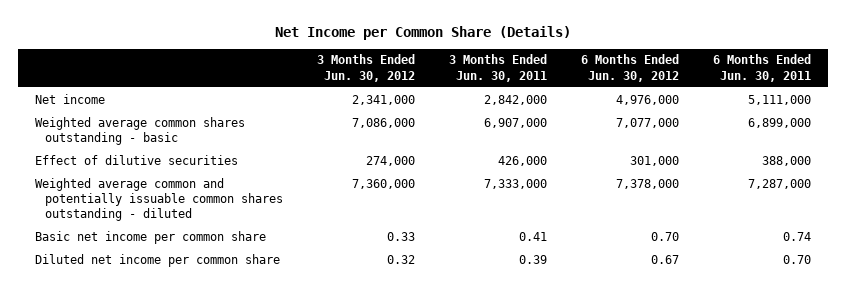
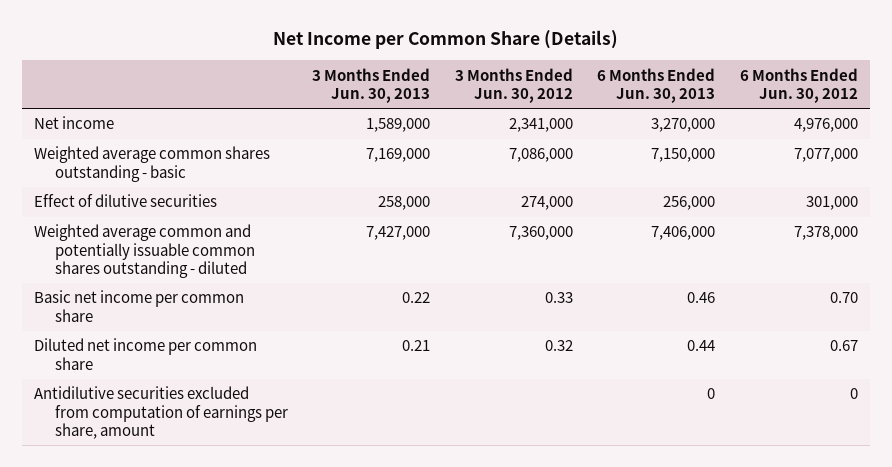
[448,54,547,82] 3 Months Ended Jun. 30, 2011 -> none
[713,54,812,82] 6 Months Ended Jun. 30, 2011 -> none
none -> [312,67,431,103] 3 Months Ended Jun. 30, 2013
none -> [597,67,716,103] 6 Months Ended Jun. 30, 2013
none -> [34,386,288,439] Antidilutive securities excluded from computation of earnings per share, amount

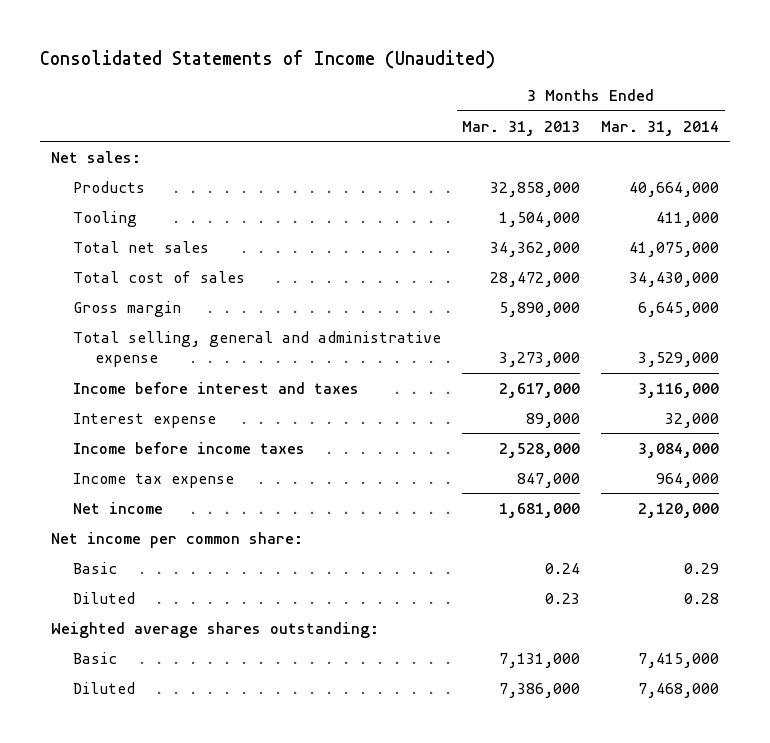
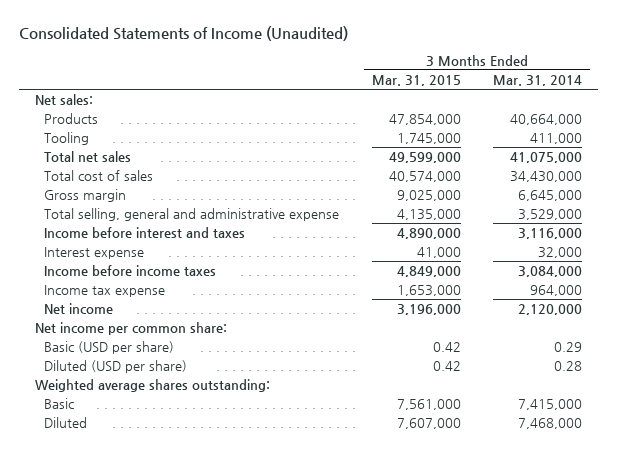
[462,120,581,136] Mar. 31, 2013 -> none
none -> [371,74,461,86] Mar. 31, 2015
[72,561,117,574] Basic -> [44,340,175,354] Basic (USD per share)
[72,591,135,604] Diluted -> [44,359,188,373] Diluted (USD per share)

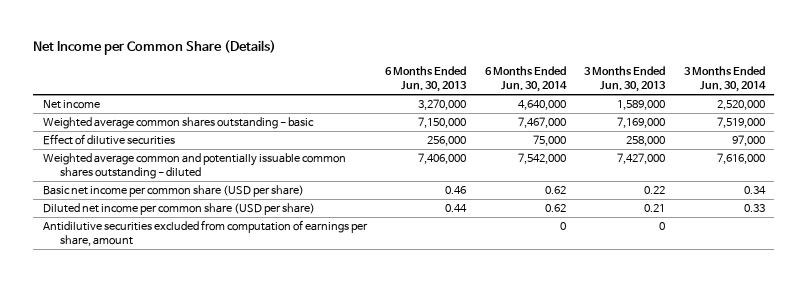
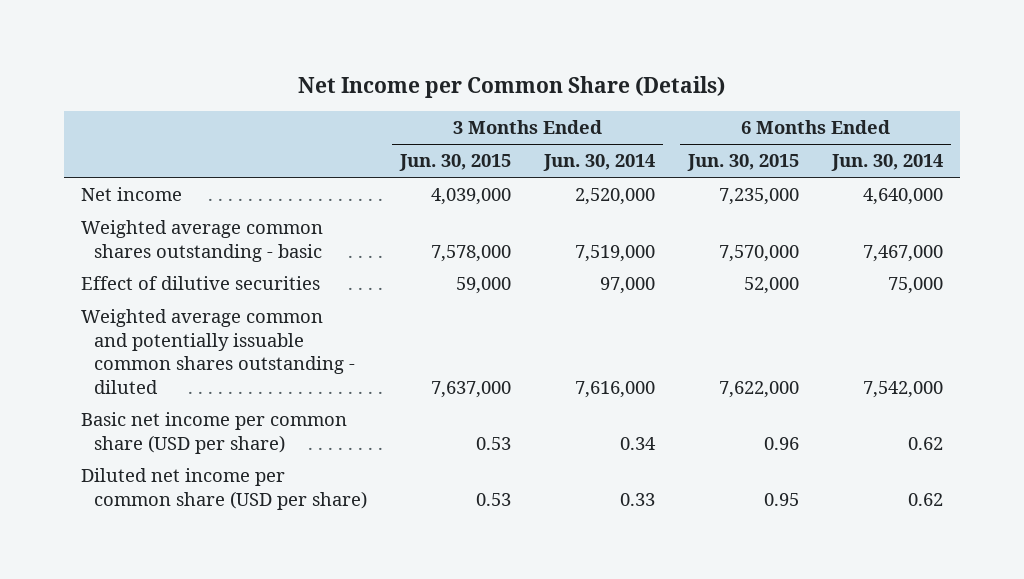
[385,65,468,93] 6 Months Ended Jun. 30, 2013 -> none
[584,65,667,93] 3 Months Ended Jun. 30, 2013 -> none
none -> [398,154,511,172] Jun. 30, 2015
none -> [687,154,800,172] Jun. 30, 2015
[42,219,368,247] Antidilutive securities excluded from computation of earnings per share, amount -> none

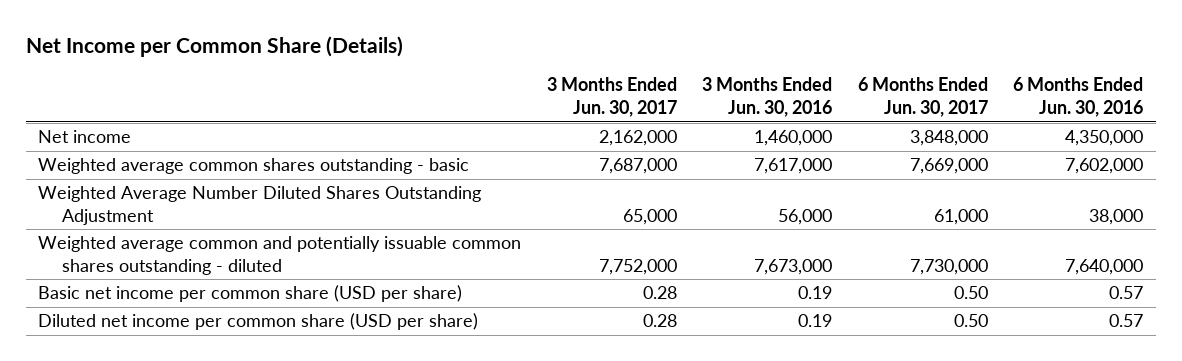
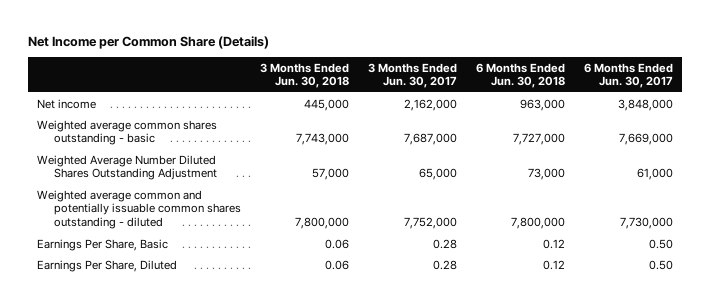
[702,77,833,117] 3 Months Ended Jun. 30, 2016 -> none
[1013,77,1144,117] 6 Months Ended Jun. 30, 2016 -> none
none -> [260,62,350,89] 3 Months Ended Jun. 30, 2018
none -> [475,62,565,89] 6 Months Ended Jun. 30, 2018
[38,285,463,303] Basic net income per common share (USD per share) -> [37,238,169,251] Earnings Per Share, Basic
[38,313,479,331] Diluted net income per common share (USD per share) -> [37,259,178,272] Earnings Per Share, Diluted

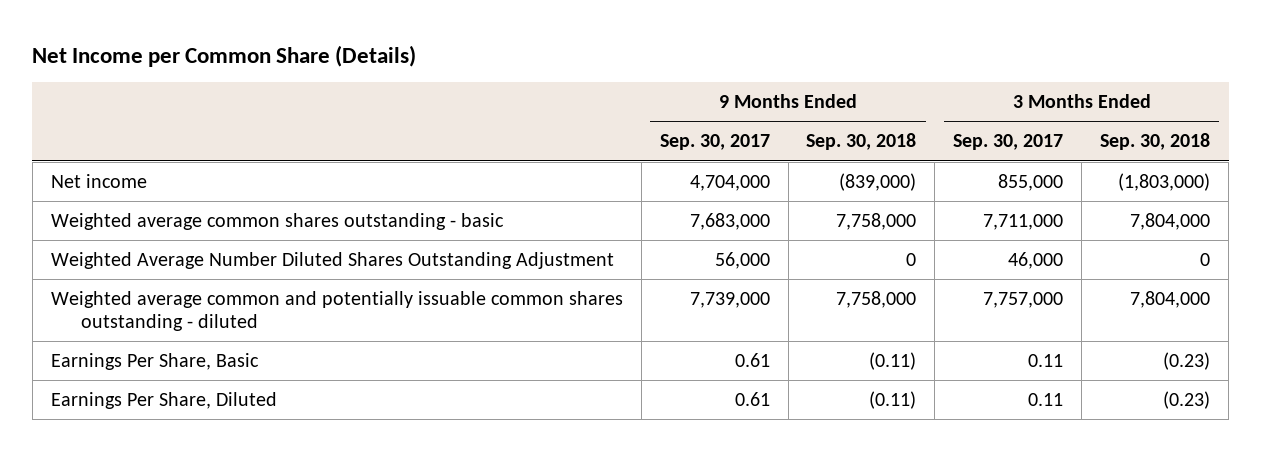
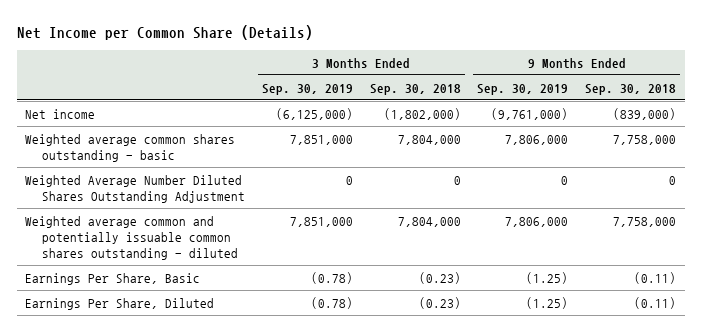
[659,134,770,151] Sep. 30, 2017 -> none
[953,134,1064,151] Sep. 30, 2017 -> none
none -> [261,83,353,95] Sep. 30, 2019
none -> [477,83,569,95] Sep. 30, 2019
[1118,172,1211,191] (1,803,000) -> [383,107,461,120] (1,802,000)

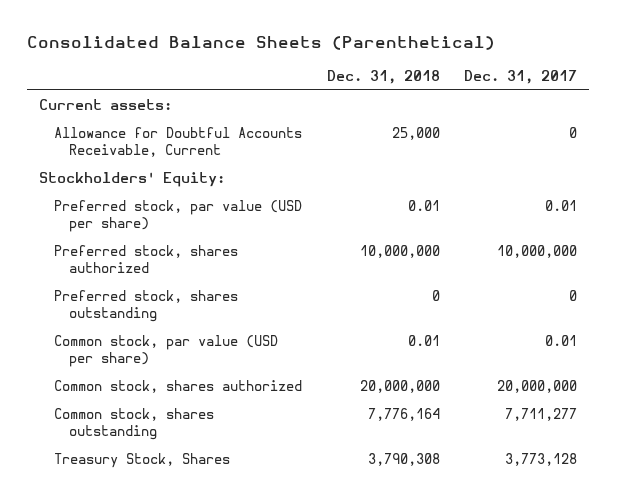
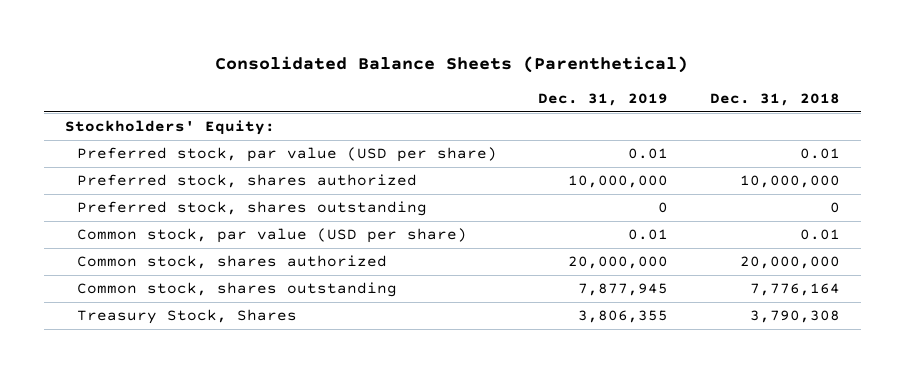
[464,70,578,85] Dec. 31, 2017 -> none
none -> [538,93,669,107] Dec. 31, 2019
[39,99,173,111] Current assets: -> none
[54,127,303,158] Allowance for Doubtful Accounts Receivable, Current -> none

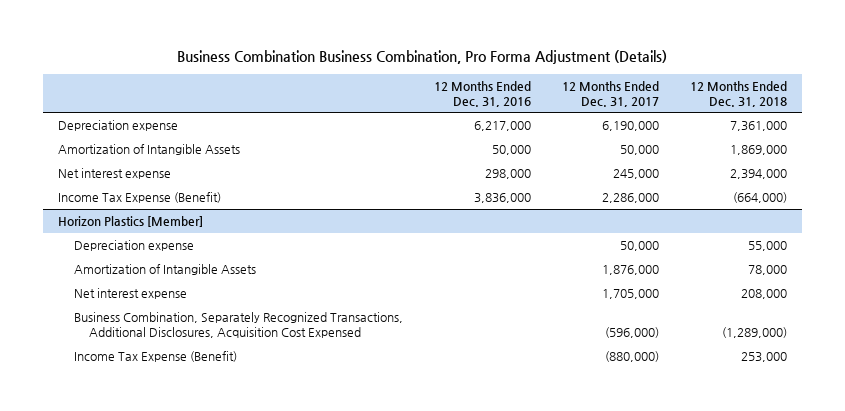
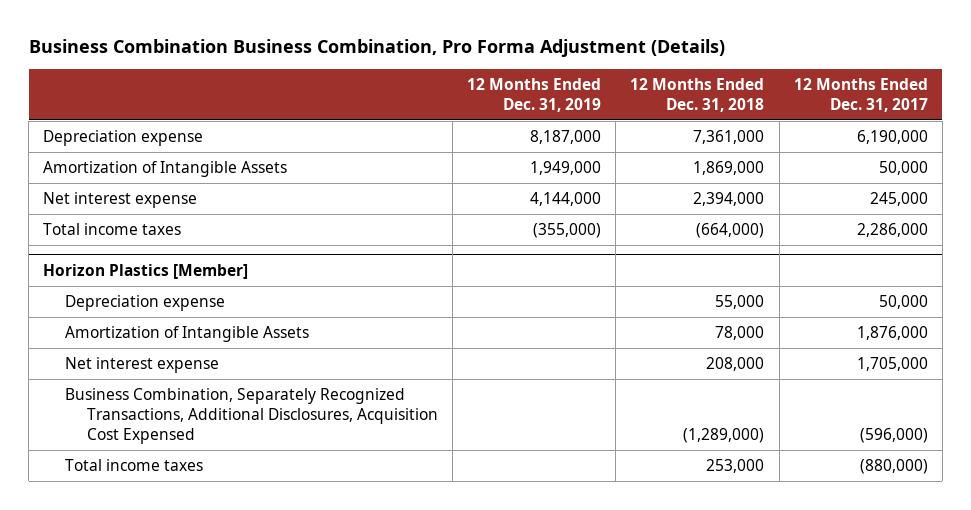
[433,80,531,107] 12 Months Ended Dec. 31, 2016 -> none
none -> [467,77,602,112] 12 Months Ended Dec. 31, 2019
[58,192,222,204] Income Tax Expense (Benefit) -> [43,223,182,236] Total income taxes
[73,351,237,363] Income Tax Expense (Benefit) -> [65,459,204,472] Total income taxes

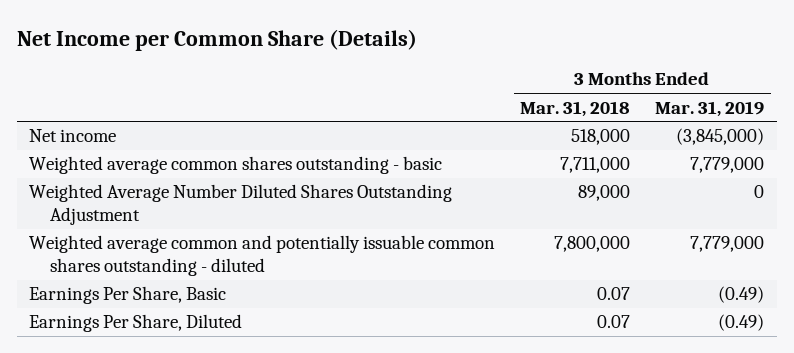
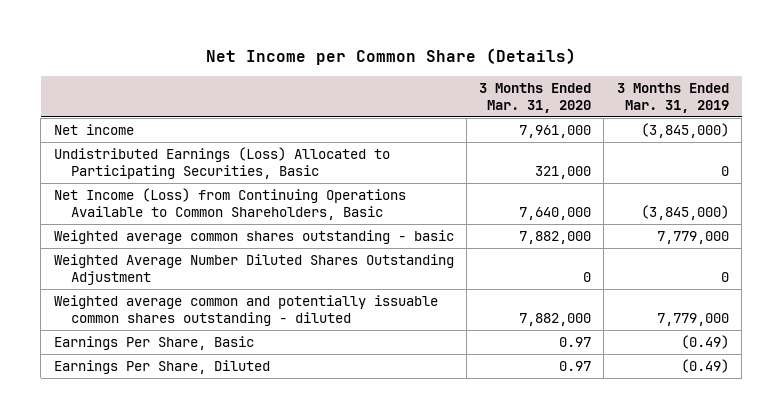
[520,100,631,117] Mar. 31, 2018 -> none
none -> [479,82,592,113] 3 Months Ended Mar. 31, 2020
none -> [53,147,390,179] Undistributed Earnings (Loss) Allocated to Participating Securities, Basic
none -> [53,188,406,220] Net Income (Loss) from Continuing Operations Available to Common Shareholders, Basic

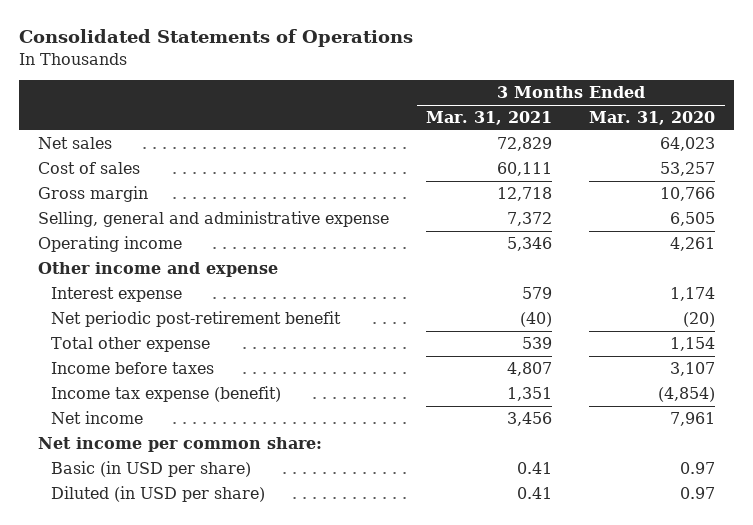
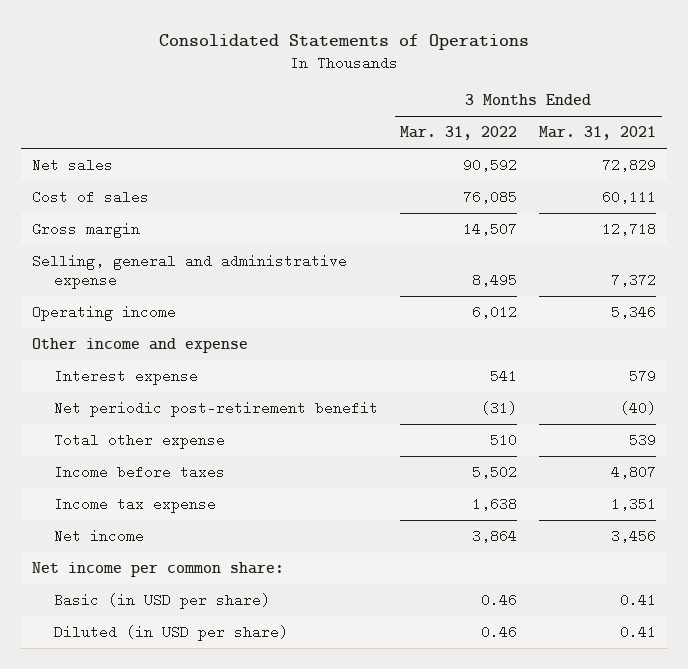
[589,111,716,126] Mar. 31, 2020 -> none
none -> [400,126,518,141] Mar. 31, 2022
[51,386,282,403] Income tax expense (benefit) -> [54,496,217,513] Income tax expense

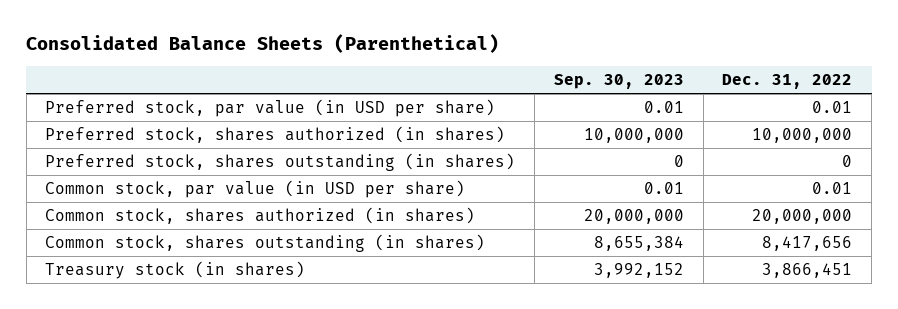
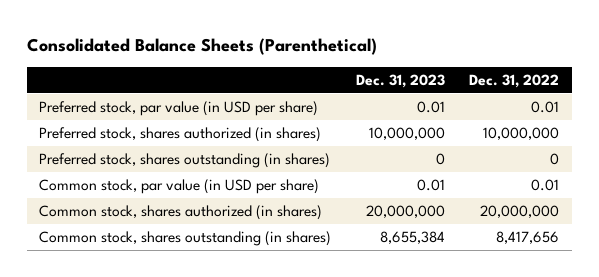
[553,74,684,90] Sep. 30, 2023 -> none
none -> [355,73,445,88] Dec. 31, 2023
[45,261,306,280] Treasury stock (in shares) -> none

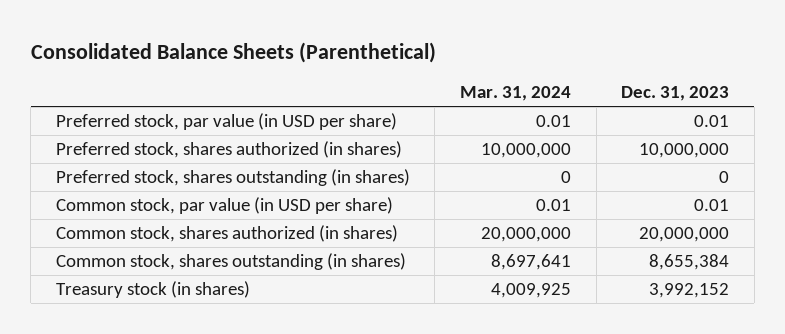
[469,73,560,88] Dec. 31, 2022 -> none
none -> [460,86,572,102] Mar. 31, 2024
none -> [55,281,250,299] Treasury stock (in shares)

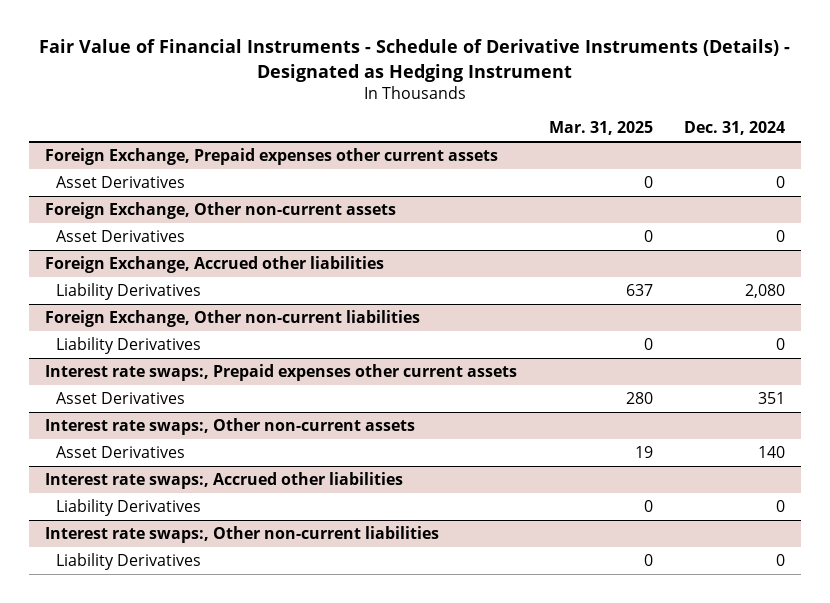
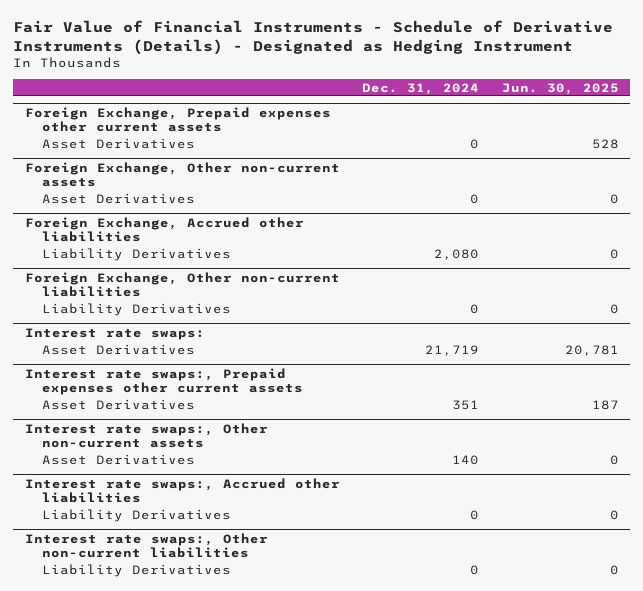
[548,121,653,136] Mar. 31, 2025 -> none
none -> [501,82,619,95] Jun. 30, 2025
none -> [24,327,205,340] Interest rate swaps:
none -> [41,343,195,355] Asset Derivatives

